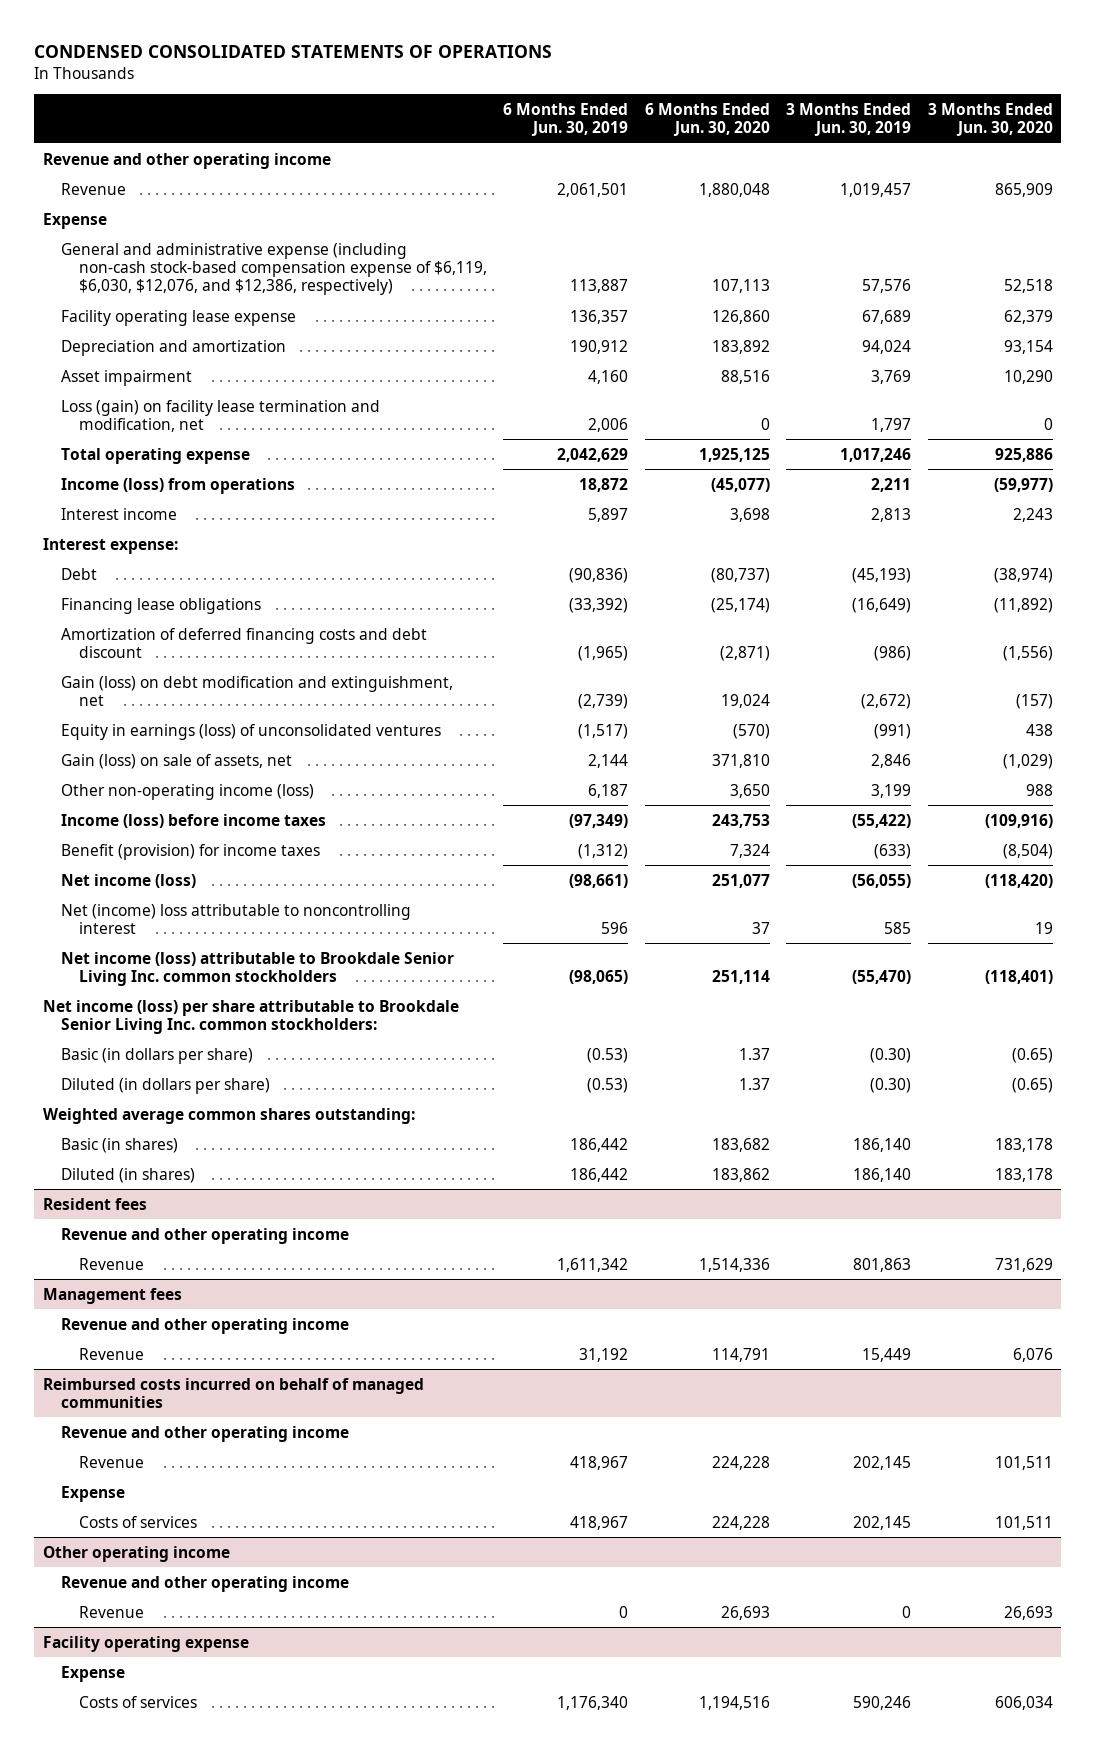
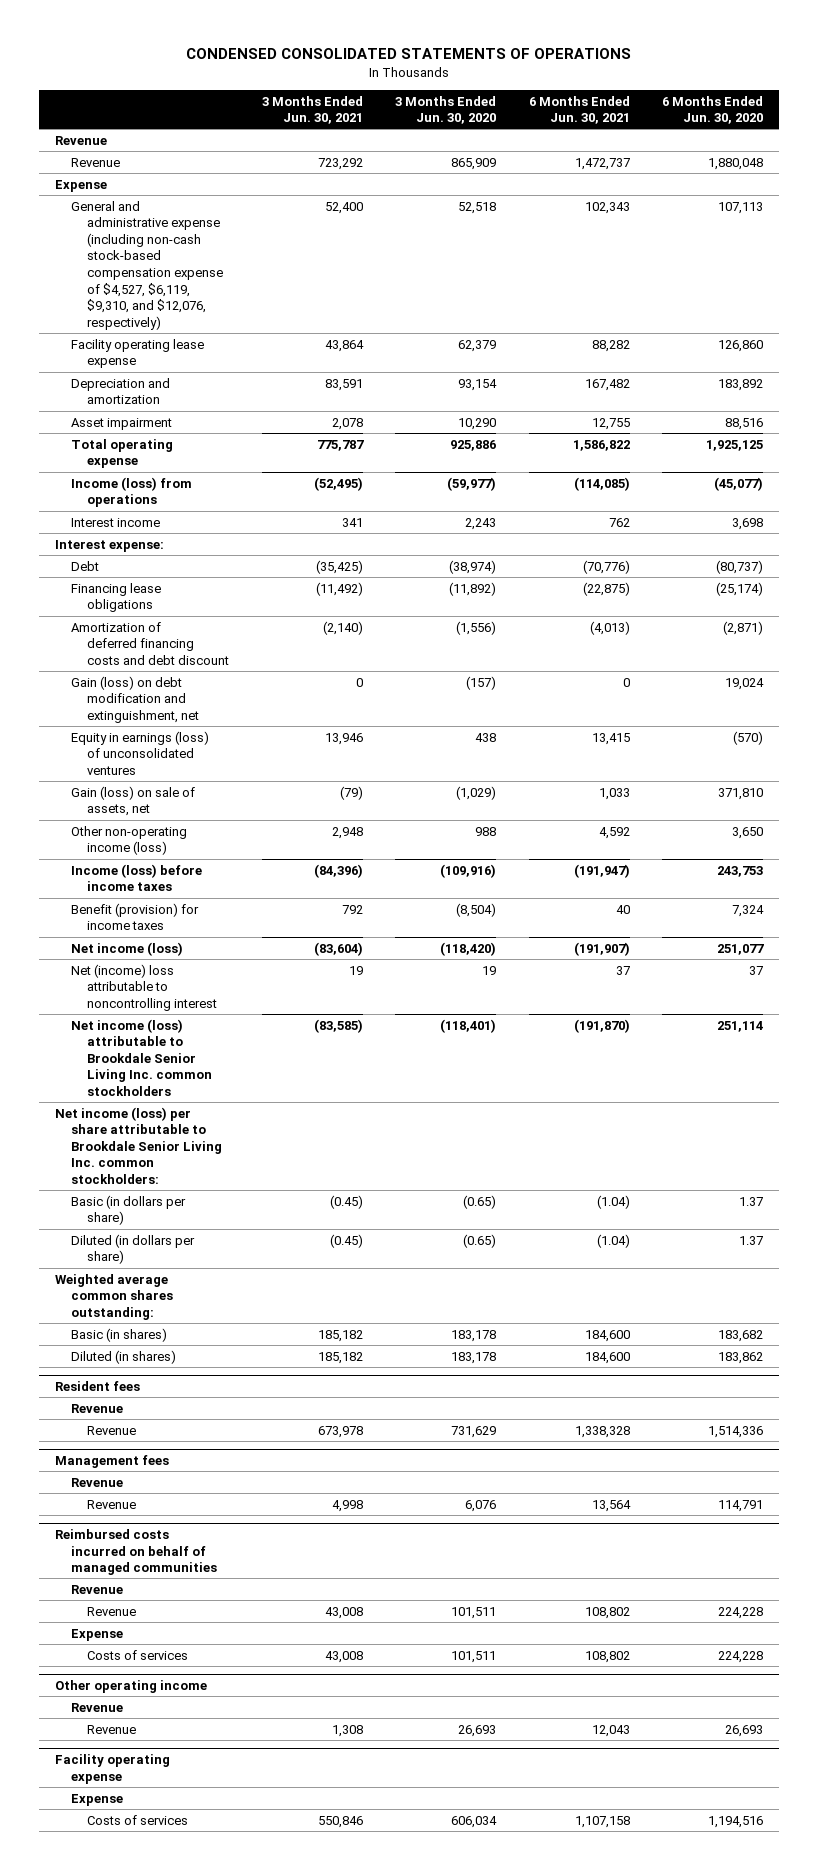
[503,102,629,136] 6 Months Ended Jun. 30, 2019 -> none
[786,102,912,136] 3 Months Ended Jun. 30, 2019 -> none
none -> [261,95,363,125] 3 Months Ended Jun. 30, 2021
none -> [528,95,630,125] 6 Months Ended Jun. 30, 2021
[42,152,331,169] Revenue and other operating income -> [54,135,107,145] Revenue
[60,242,487,295] General and administrative expense (including non-cash stock-based compensation expense of $6,119, $6,030, $12,076, and $12,386, respectively) -> [71,200,224,330] General and administrative expense (including non-cash stock-based compensation expense of $4,527, $6,119, $9,310, and $12,076, respectively)
[60,399,380,432] Loss (gain) on facility lease termination and modification, net -> none
[60,1227,349,1244] Revenue and other operating income -> [71,1403,124,1413] Revenue
[60,1317,349,1334] Revenue and other operating income -> [71,1477,124,1487] Revenue
[60,1425,349,1442] Revenue and other operating income -> [71,1584,124,1594] Revenue
[60,1575,349,1592] Revenue and other operating income -> [71,1702,124,1712] Revenue

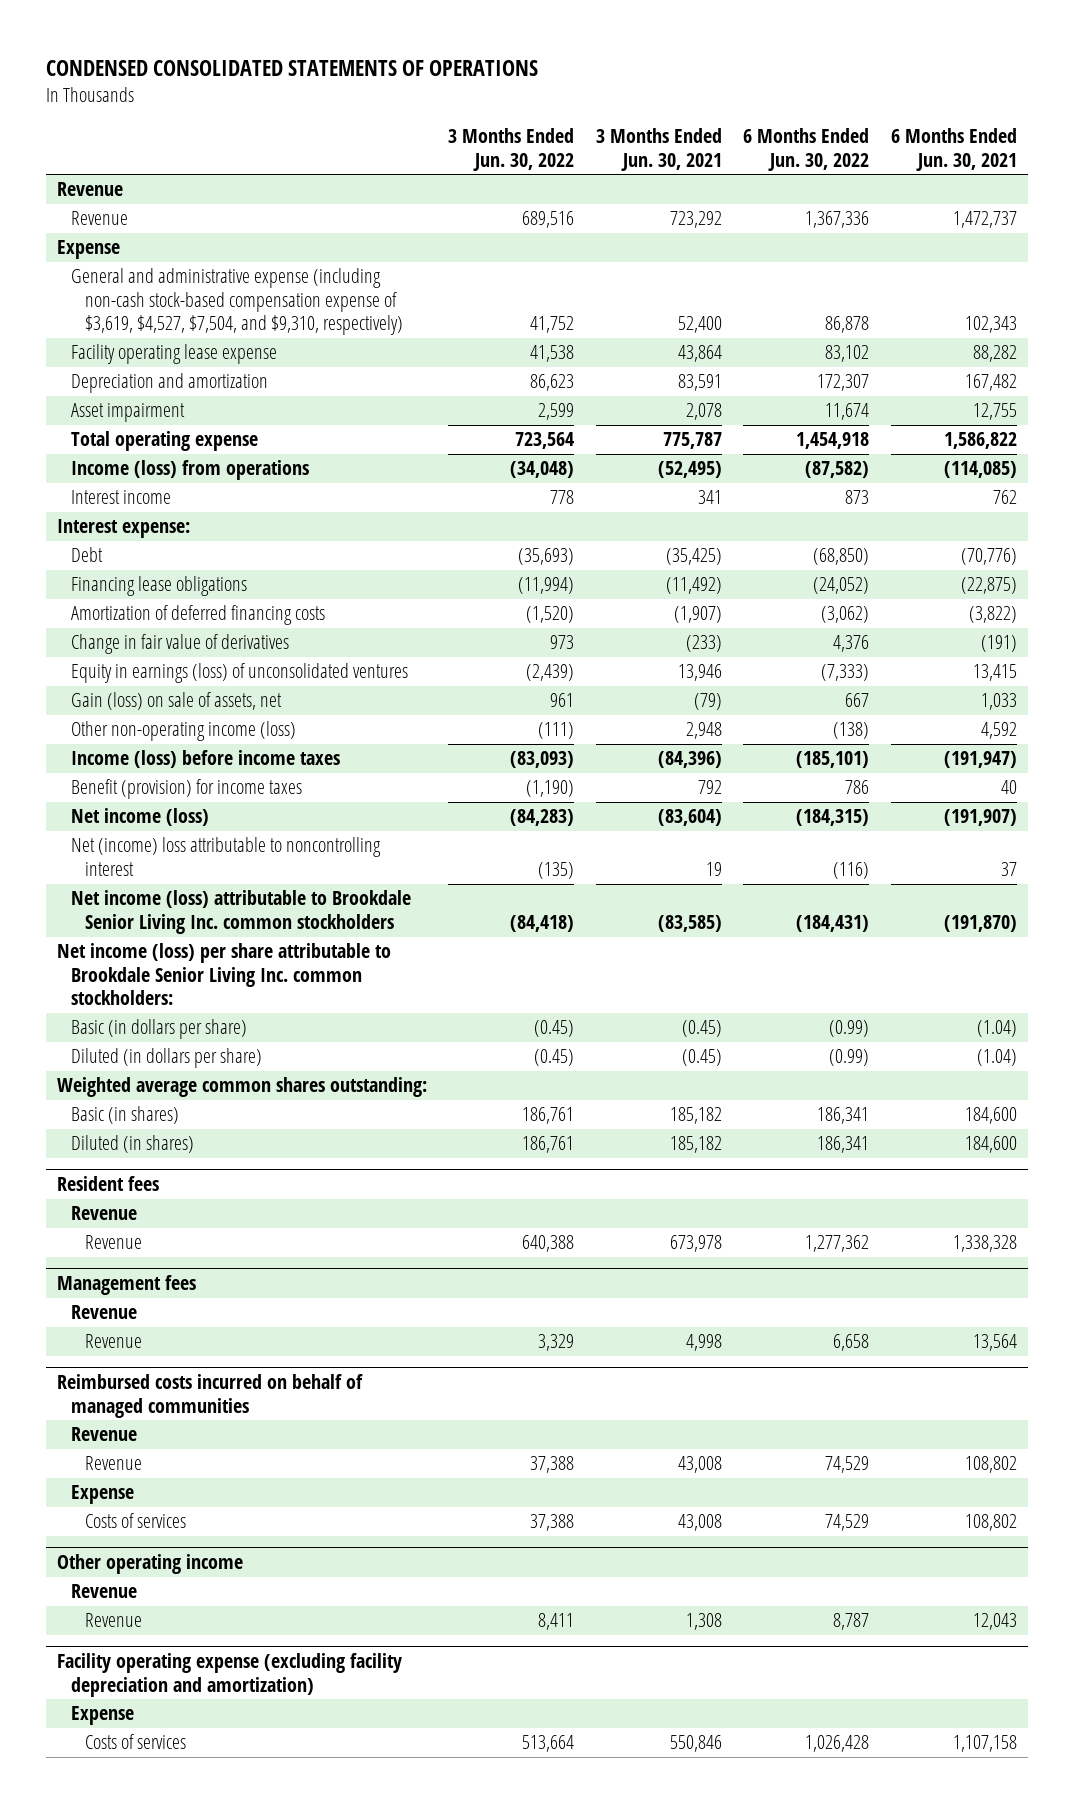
[395,95,497,125] 3 Months Ended Jun. 30, 2020 -> none
[662,95,764,125] 6 Months Ended Jun. 30, 2020 -> none
none -> [448,128,575,171] 3 Months Ended Jun. 30, 2022
none -> [743,128,870,171] 6 Months Ended Jun. 30, 2022
[71,200,224,330] General and administrative expense (including non-cash stock-based compensation expense of $4,527, $6,119, $9,310, and $12,076, respectively) -> [71,268,404,336] General and administrative expense (including non-cash stock-based compensation expense of $3,619, $4,527, $7,504, and $9,310, respectively)
[71,675,200,723] Gain (loss) on debt modification and extinguishment, net -> none
[71,621,230,665] Amortization of deferred financing costs and debt discount -> [71,605,326,626] Amortization of deferred financing costs
[322,620,363,635] (2,140) -> [673,606,722,624] (1,907)
[589,620,630,635] (4,013) -> [968,606,1017,624] (3,822)
none -> [71,634,290,655] Change in fair value of derivatives
[54,1753,170,1784] Facility operating expense -> [57,1653,403,1697] Facility operating expense (excluding facility depreciation and amortization)

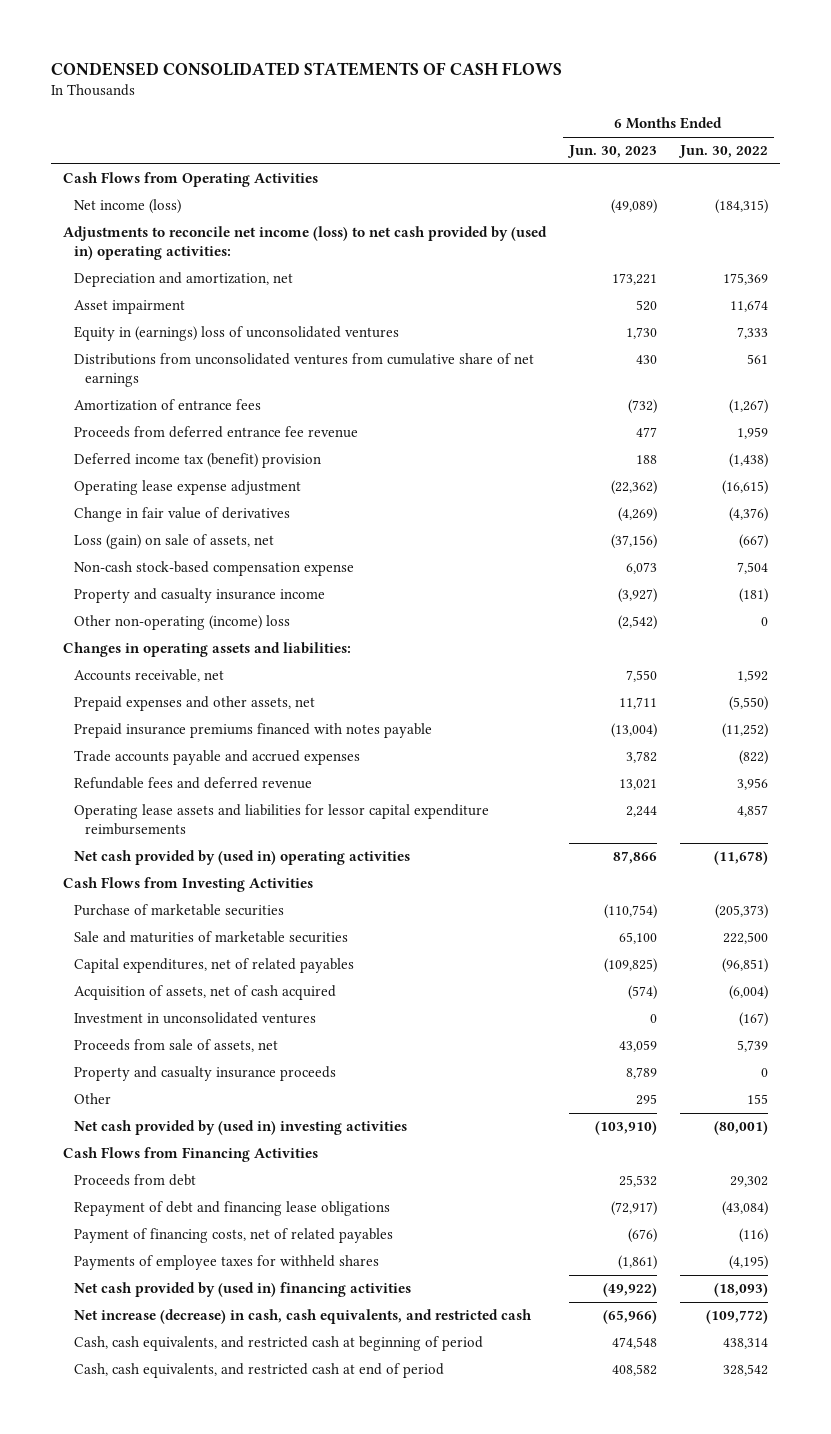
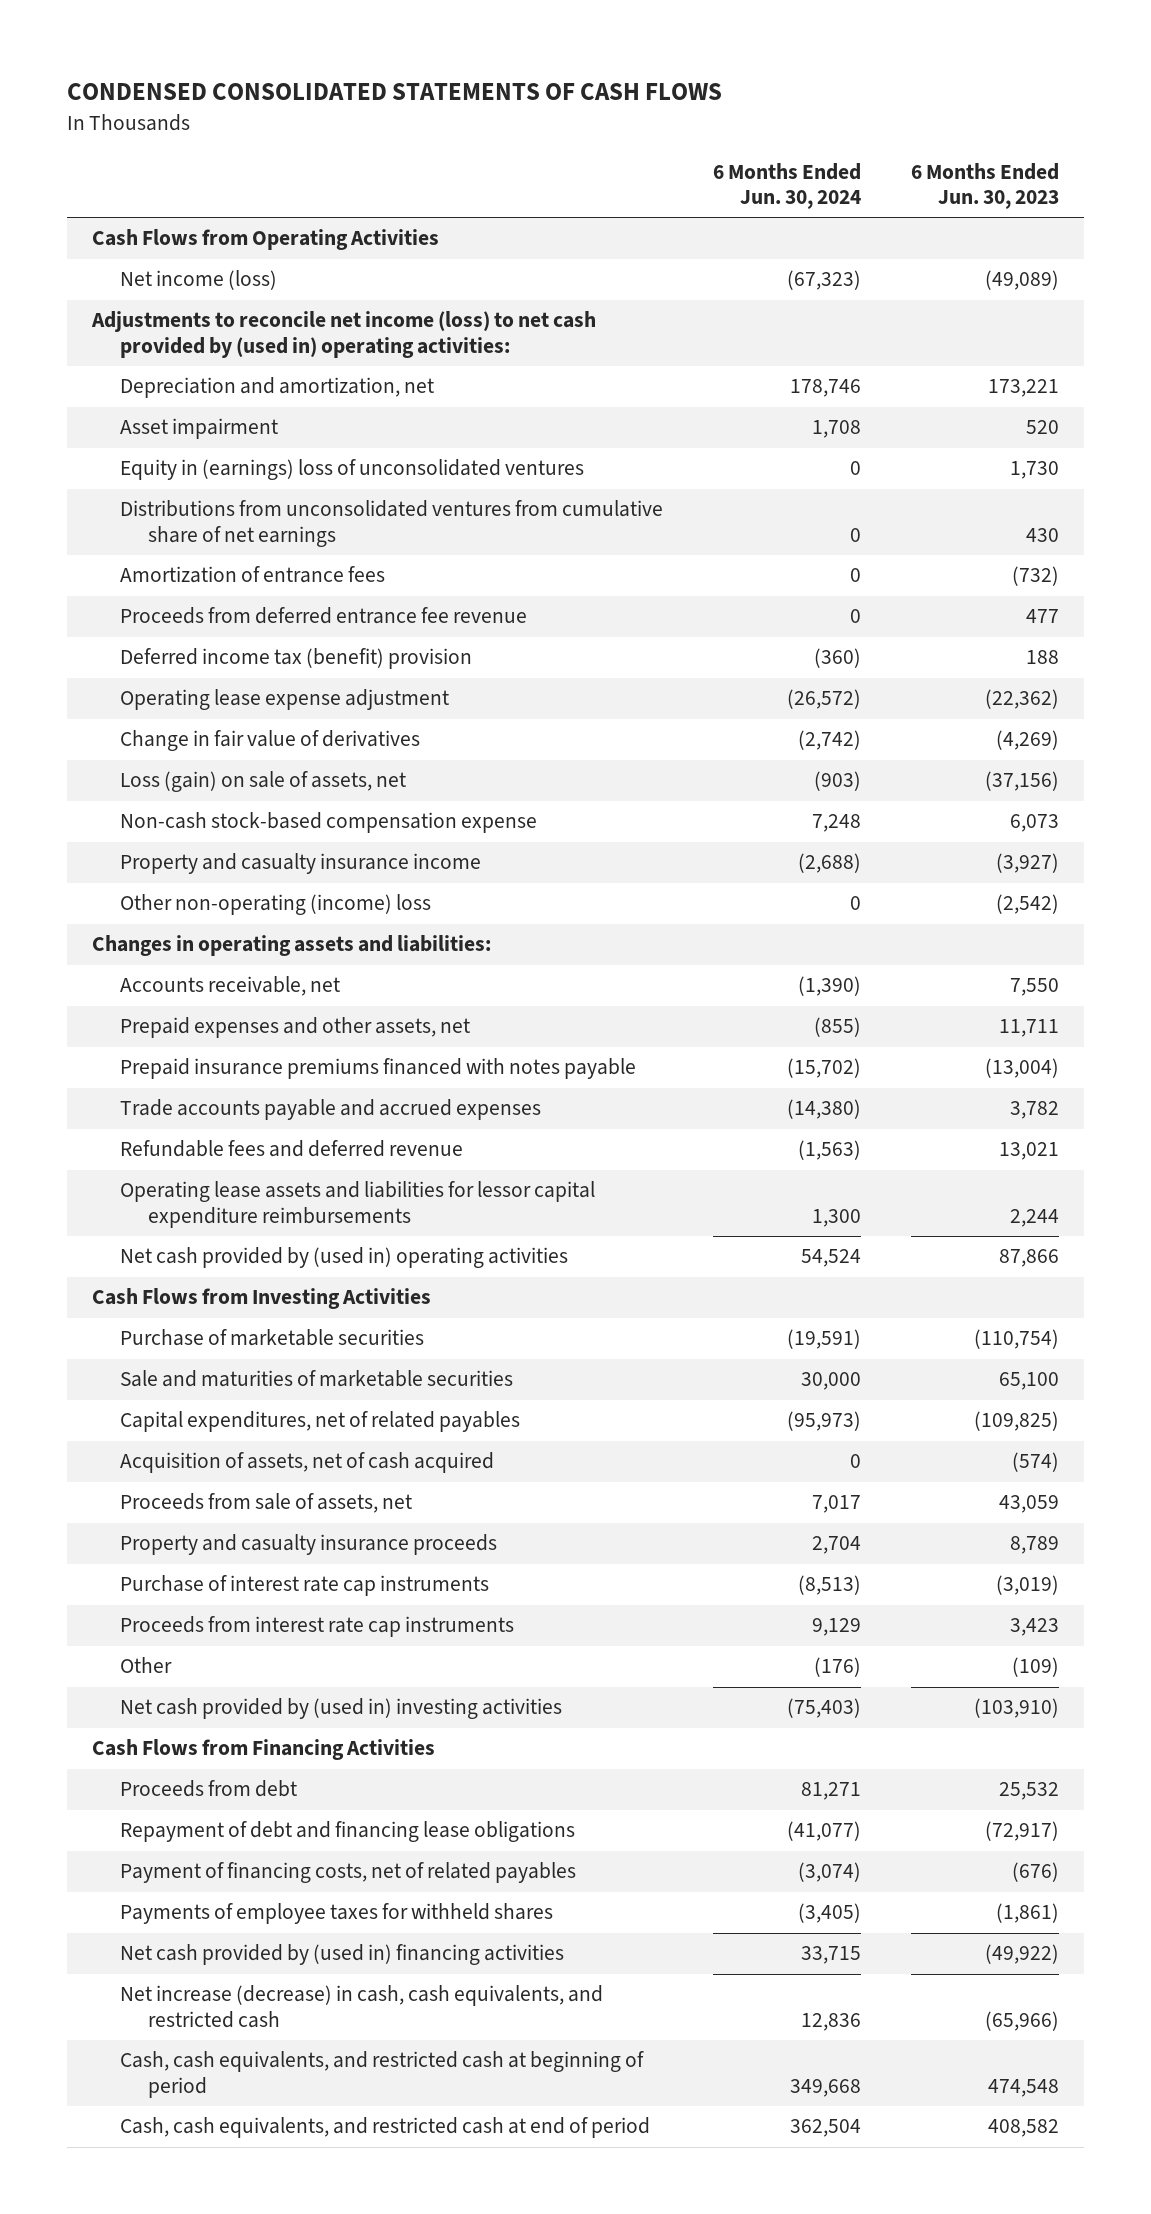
[677,145,768,159] Jun. 30, 2022 -> none
none -> [712,162,861,209] 6 Months Ended Jun. 30, 2024
[73,1012,316,1025] Investment in unconsolidated ventures -> none
none -> [119,1575,489,1597] Purchase of interest rate cap instruments
none -> [119,1616,514,1638] Proceeds from interest rate cap instruments
[635,1094,657,1106] 295 -> [1011,1657,1059,1678] (109)

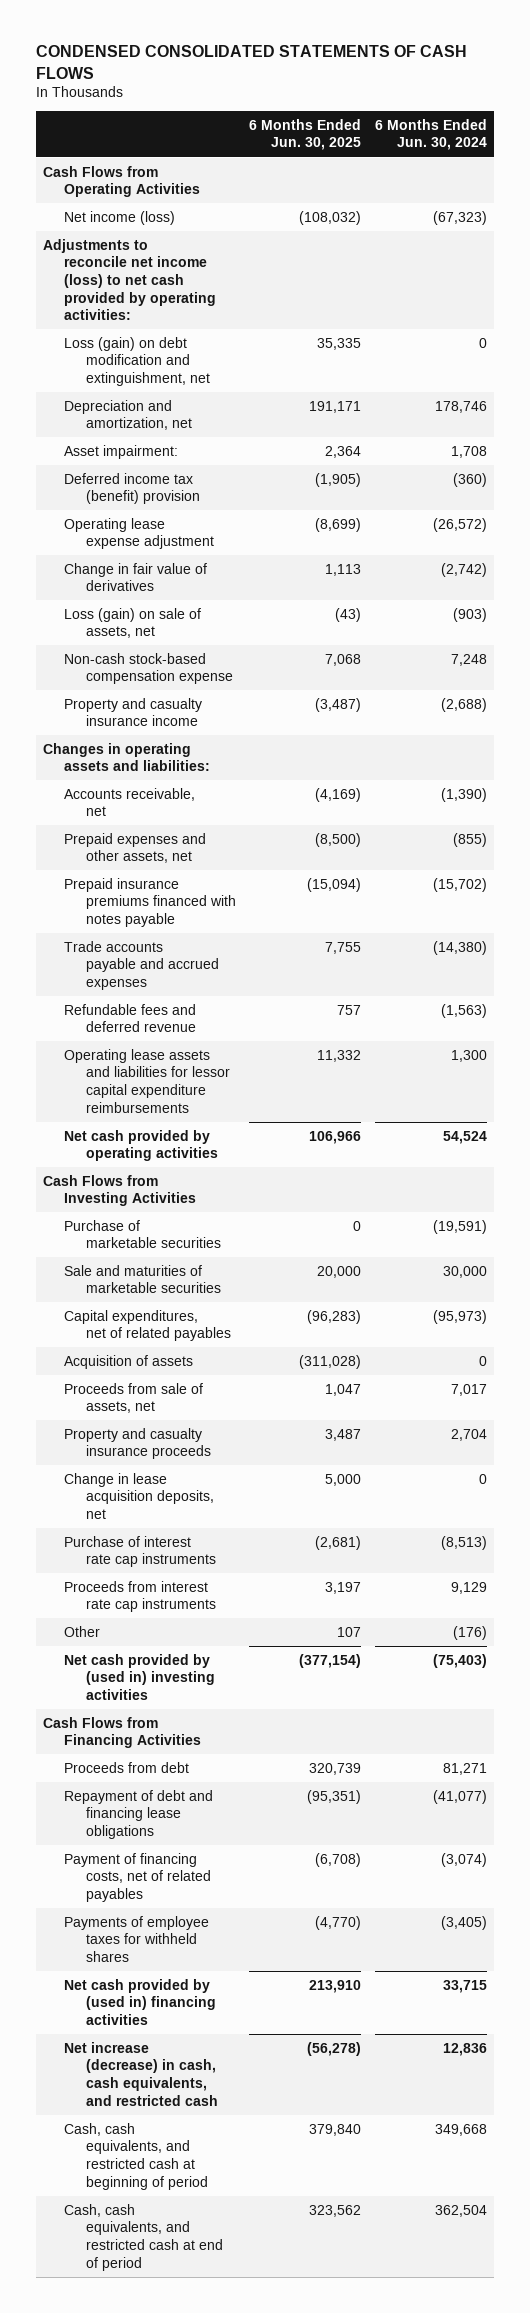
[910,162,1059,209] 6 Months Ended Jun. 30, 2023 -> none
none -> [249,118,362,151] 6 Months Ended Jun. 30, 2025
[90,311,596,358] Adjustments to reconcile net income (loss) to net cash provided by (used in) operating activities: -> [42,238,217,321] Adjustments to reconcile net income (loss) to net cash provided by operating activities:
none -> [64,336,210,386] Loss (gain) on debt modification and extinguishment, net
[119,459,584,481] Equity in (earnings) loss of unconsolidated ventures -> none
[119,500,663,547] Distributions from unconsolidated ventures from cumulative share of net earnings -> none
[119,566,385,584] Amortization of entrance fees -> none
[119,607,527,625] Proceeds from deferred entrance fee revenue -> none
[119,418,278,440] Asset impairment -> [64,444,179,459] Asset impairment:
[119,894,431,916] Other non-operating (income) loss -> none
[119,1247,568,1269] Net cash provided by (used in) operating activities -> [64,1129,218,1162] Net cash provided by operating activities
[119,1452,494,1474] Acquisition of assets, net of cash acquired -> [64,1354,194,1369] Acquisition of assets
none -> [64,1472,214,1519] Change in lease acquisition deposits, net

